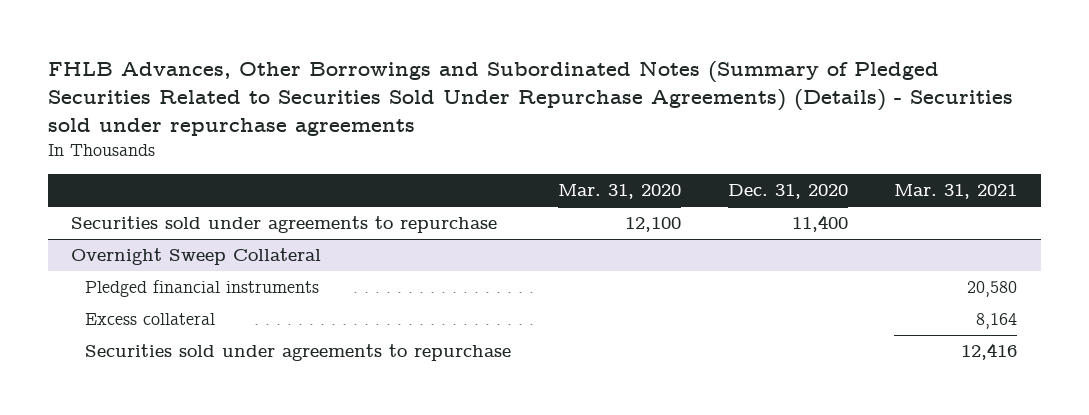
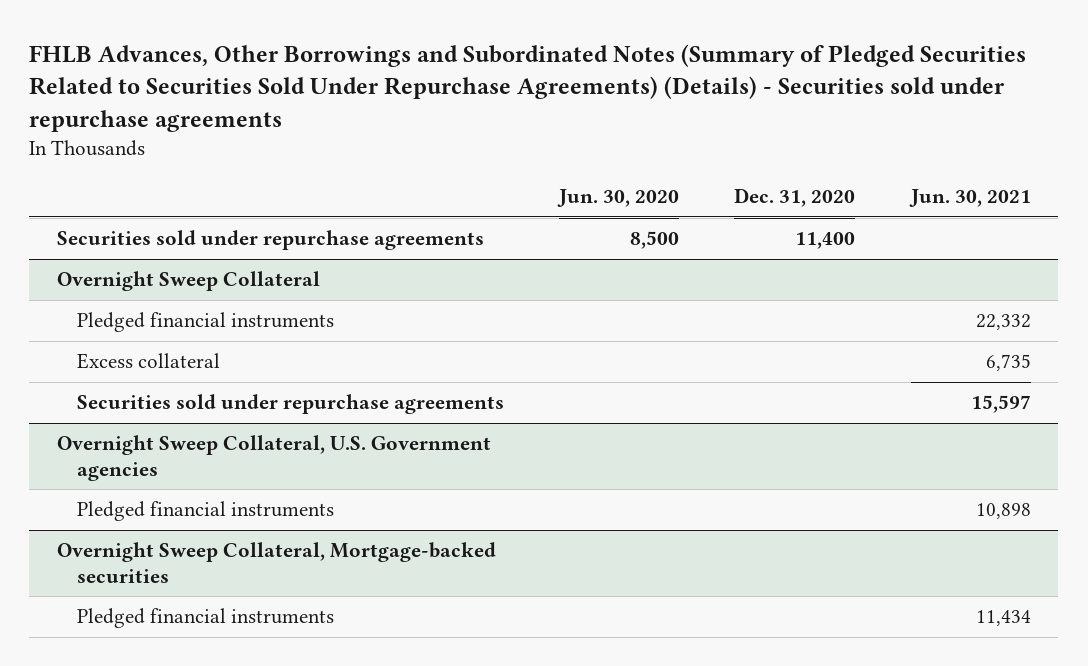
[557,184,681,200] Mar. 31, 2020 -> none
[894,184,1018,200] Mar. 31, 2021 -> none
none -> [557,189,680,208] Jun. 30, 2020
none -> [908,189,1031,208] Jun. 30, 2021
[71,216,498,234] Securities sold under agreements to repurchase -> [57,230,485,251] Securities sold under repurchase agreements
[84,344,511,362] Securities sold under agreements to repurchase -> [77,394,505,415] Securities sold under repurchase agreements
none -> [57,435,492,481] Overnight Sweep Collateral, U.S. Government agencies
none -> [77,501,335,522] Pledged financial instruments
none -> [57,542,497,583] Overnight Sweep Collateral, Mortgage-backed securities
none -> [77,608,335,629] Pledged financial instruments

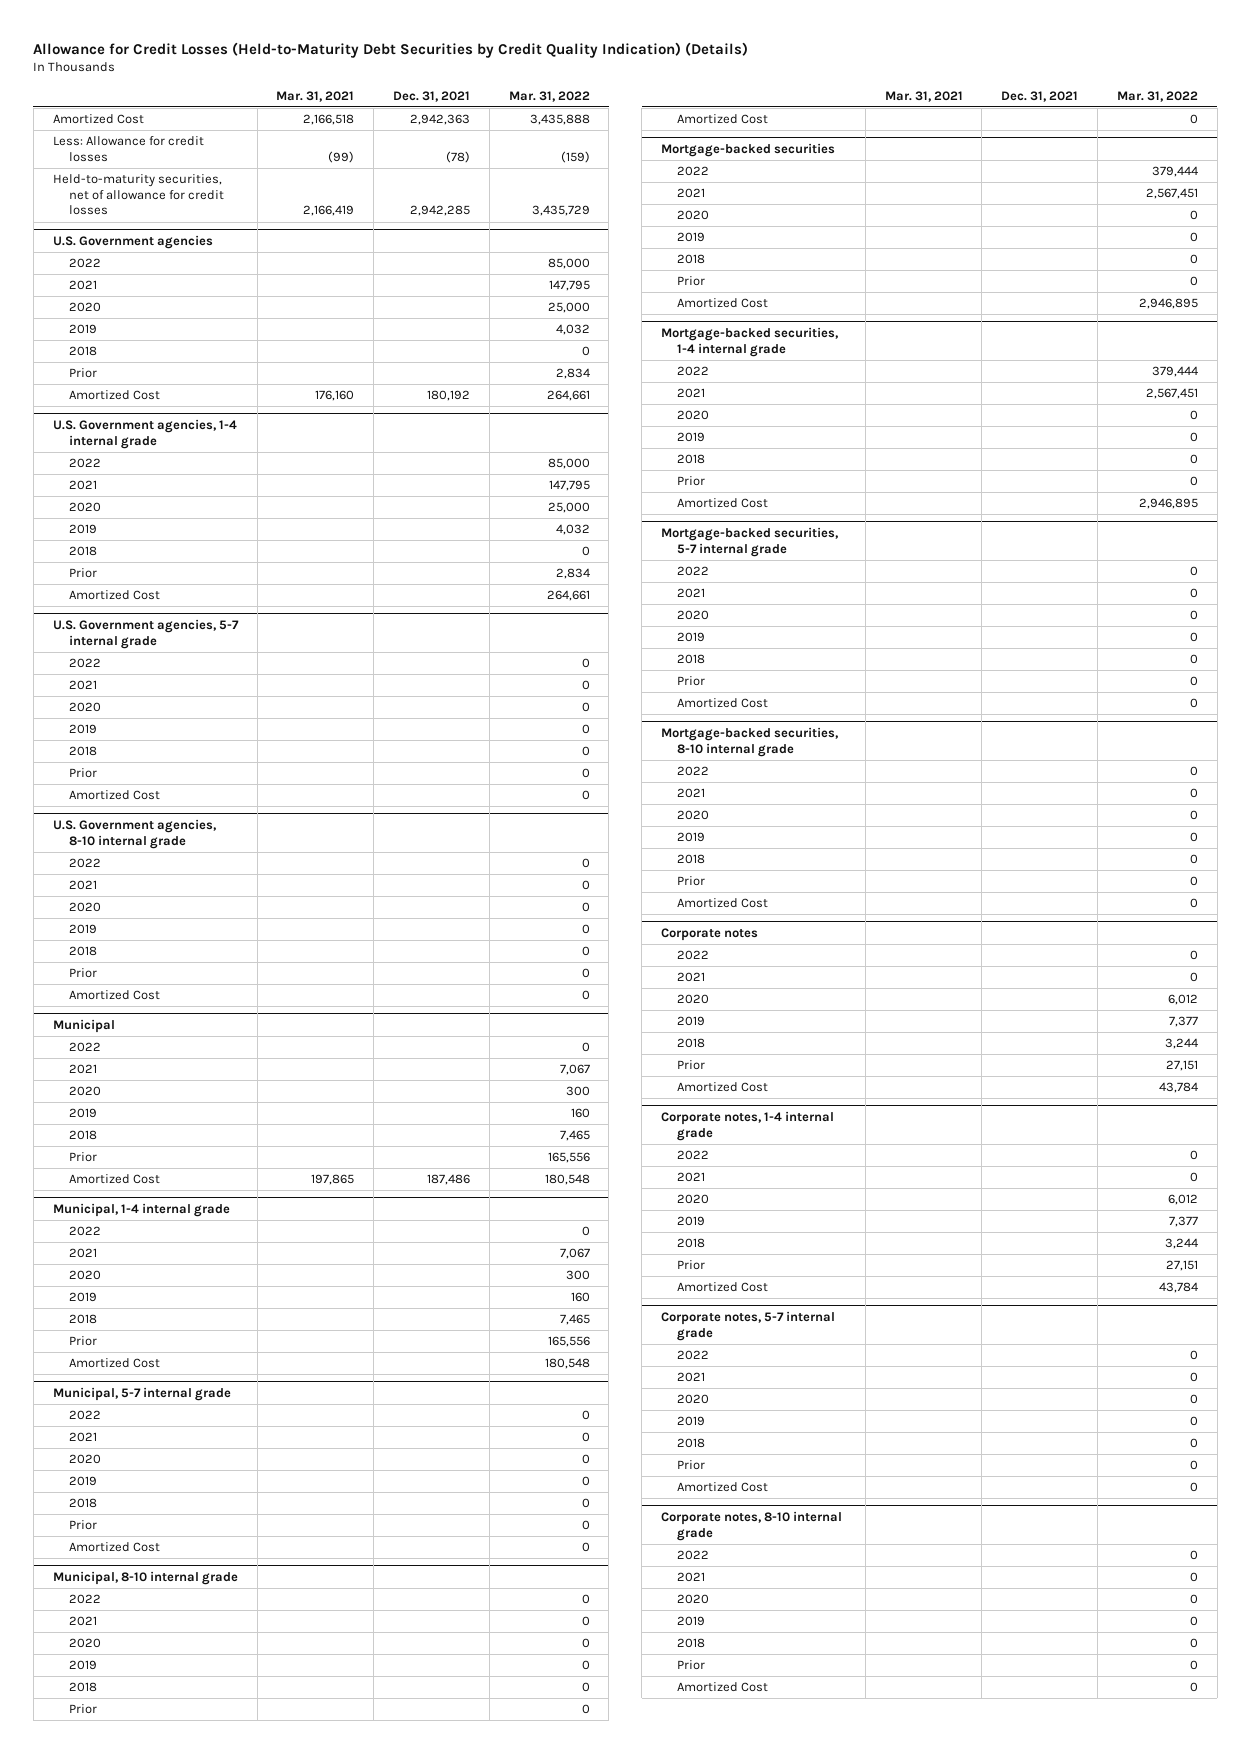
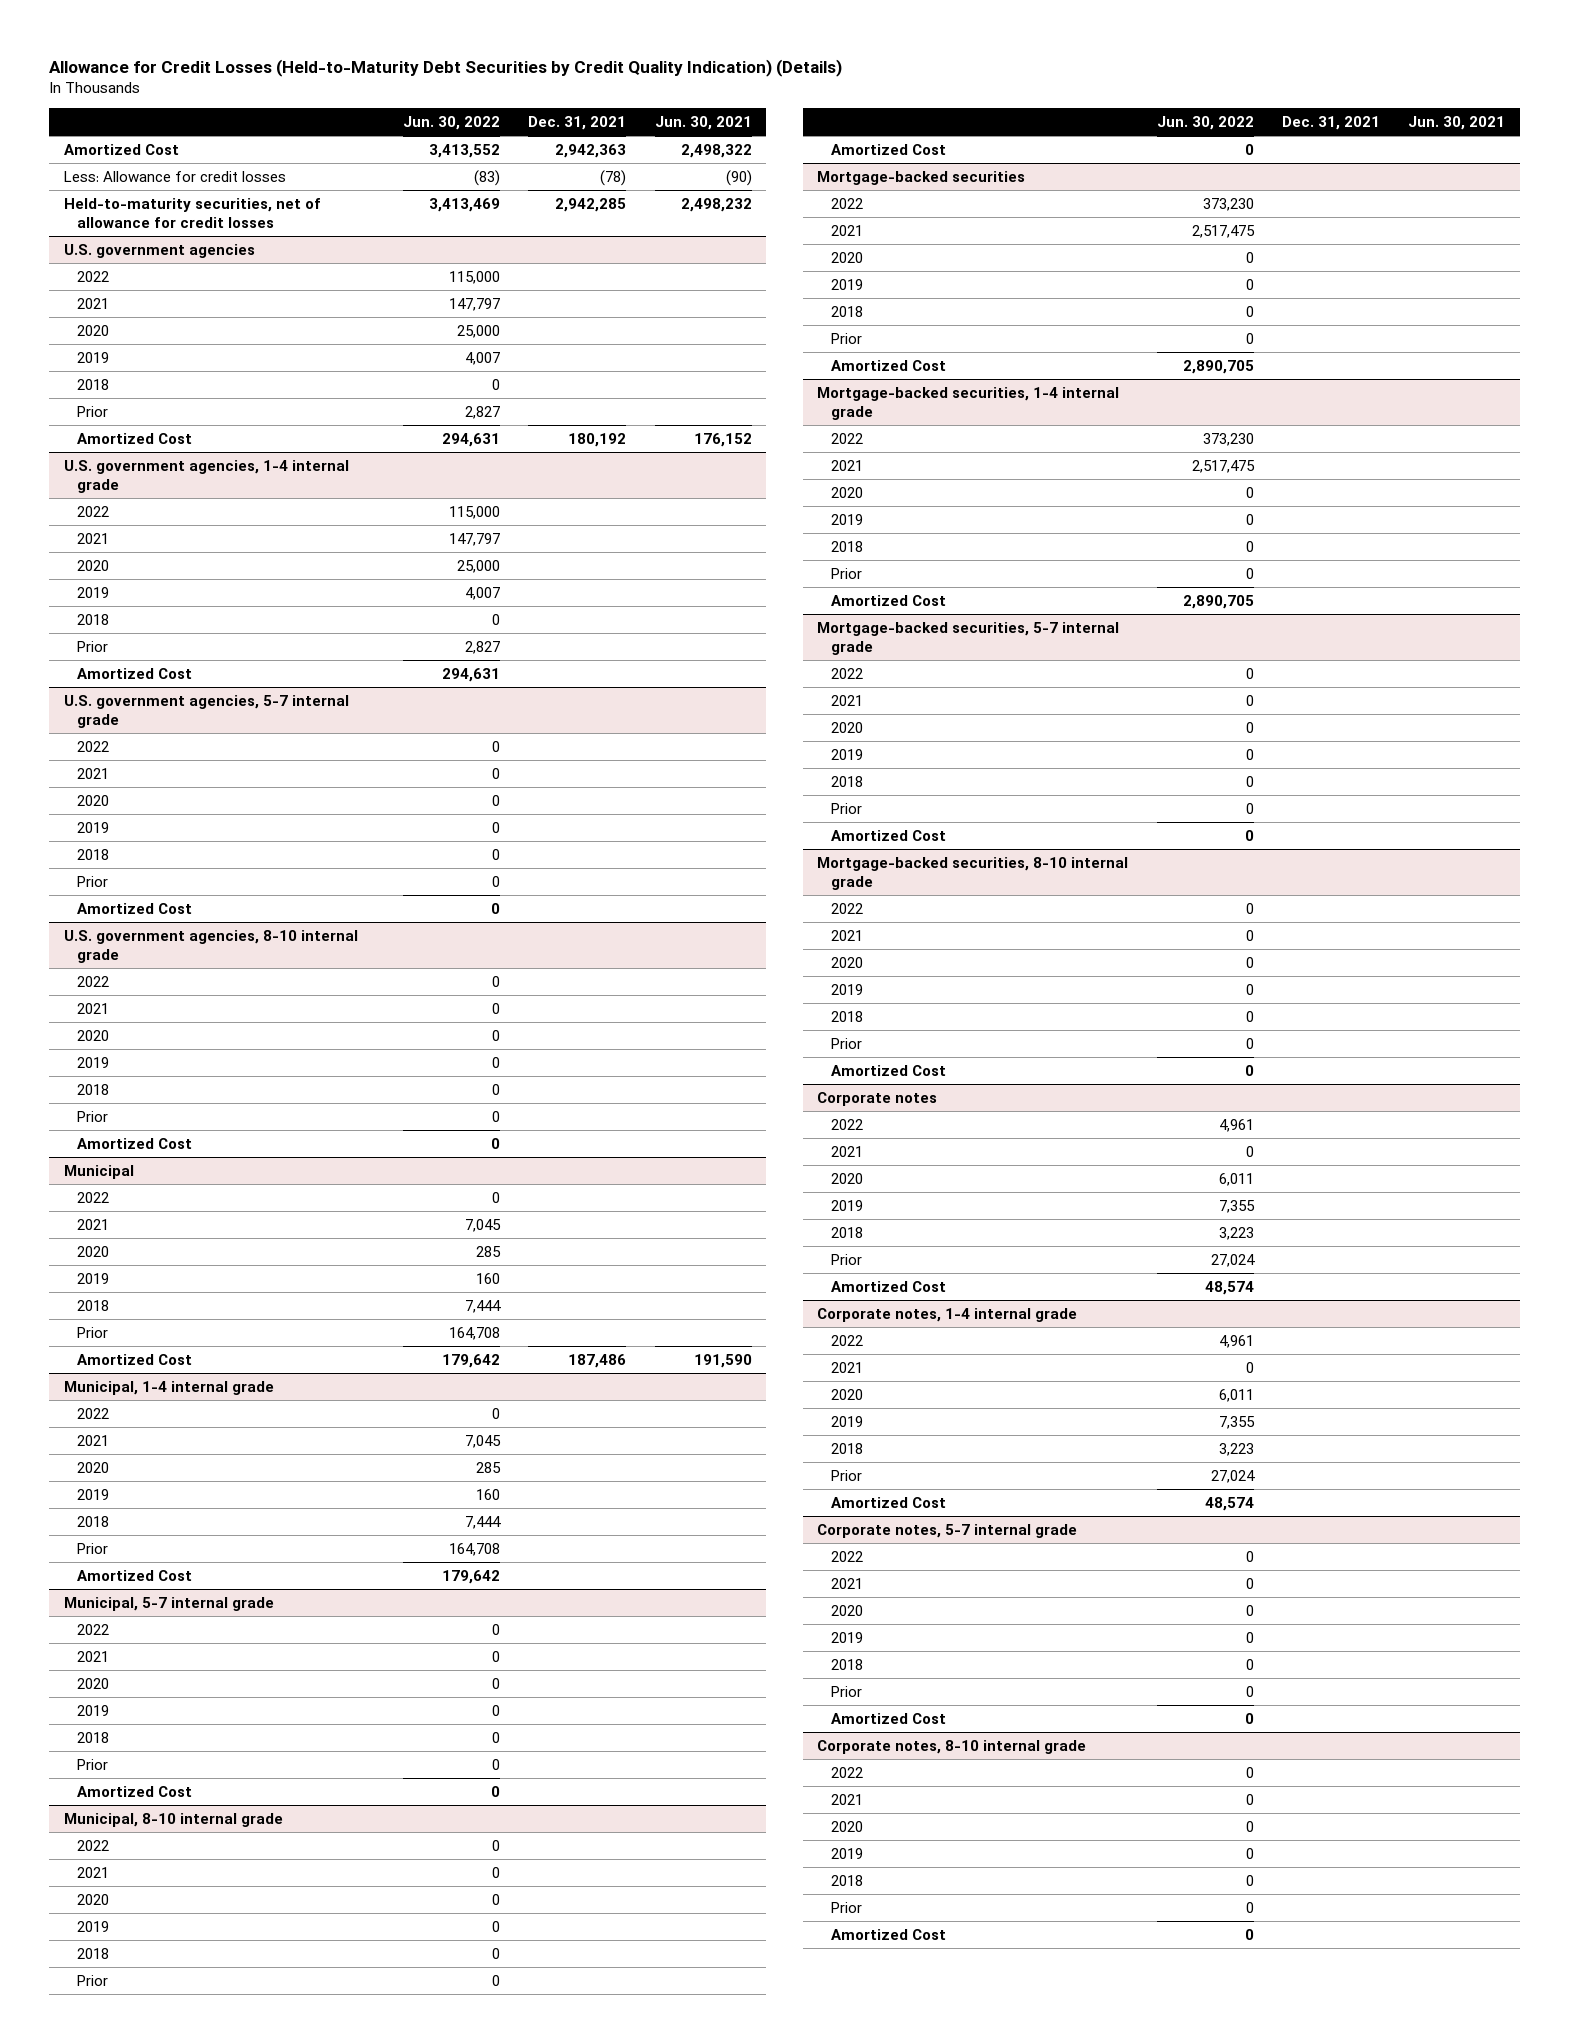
[276,90,355,102] Mar. 31, 2021 -> none
[508,90,590,102] Mar. 31, 2022 -> none
none -> [402,115,500,130] Jun. 30, 2022
none -> [654,115,752,130] Jun. 30, 2021
[52,235,213,250] U.S. Government agencies -> [63,243,255,258] U.S. government agencies
[52,419,237,449] U.S. Government agencies, 1-4 internal grade -> [63,459,349,493] U.S. government agencies, 1-4 internal grade
[52,619,239,649] U.S. Government agencies, 5-7 internal grade -> [63,694,349,728] U.S. government agencies, 5-7 internal grade
[52,819,216,849] U.S. Government agencies, 8-10 internal grade -> [63,929,358,963] U.S. government agencies, 8-10 internal grade

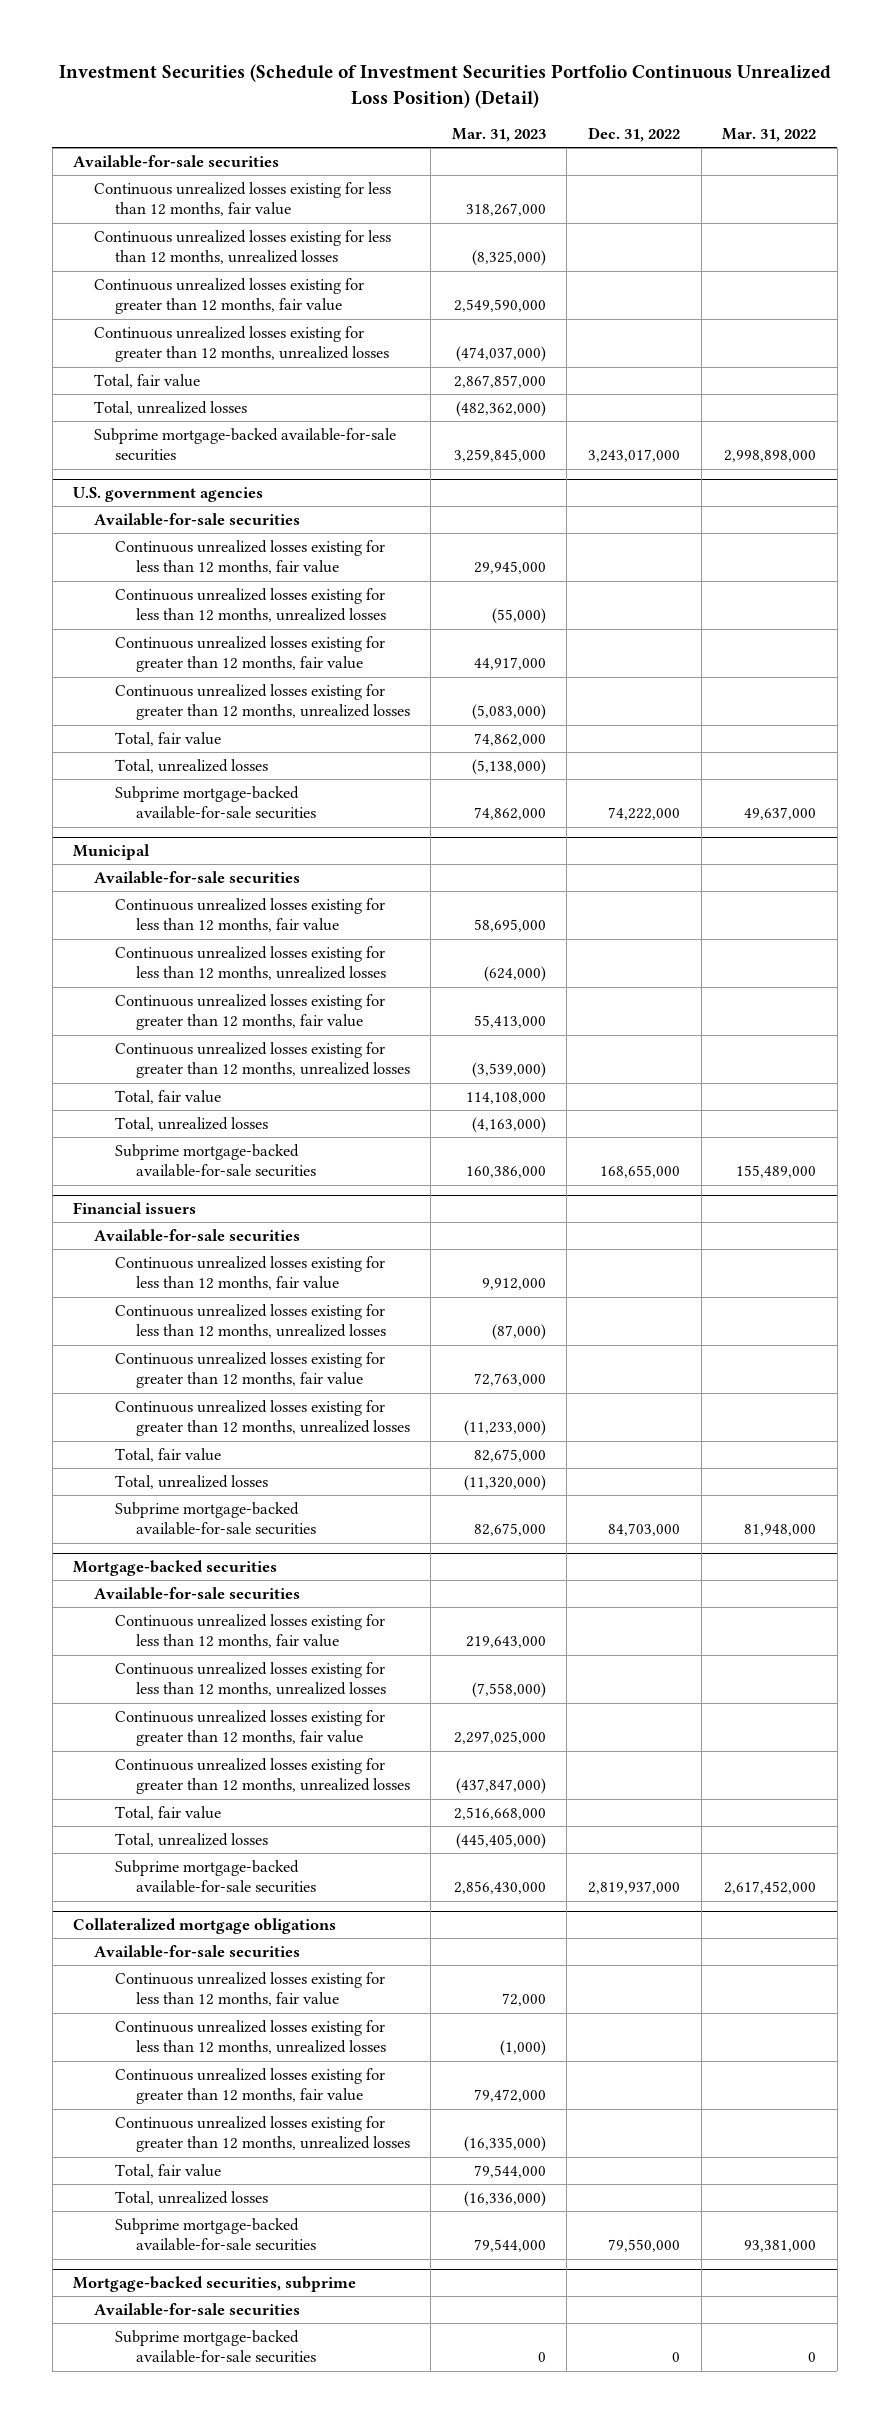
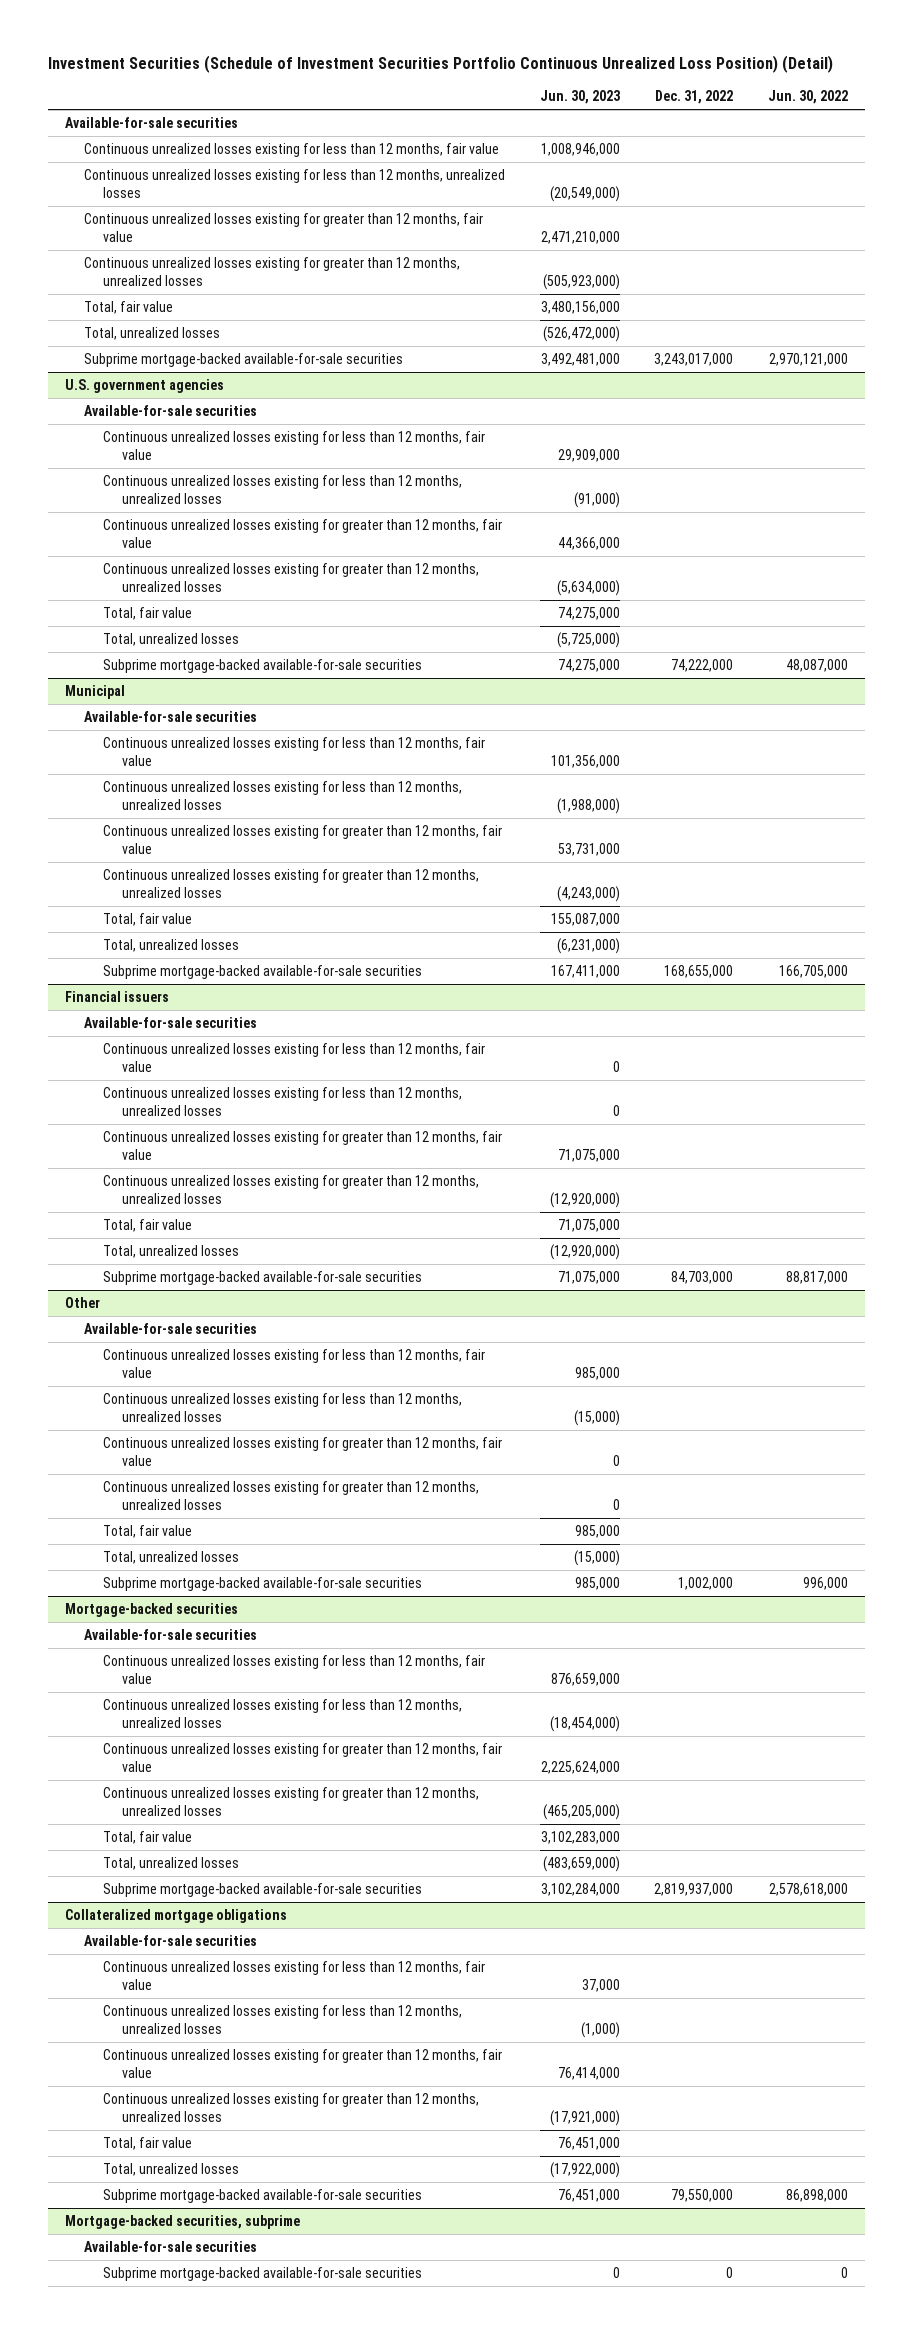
[451,128,546,143] Mar. 31, 2023 -> none
[722,128,817,143] Mar. 31, 2022 -> none
none -> [539,90,620,105] Jun. 30, 2023
none -> [767,90,848,105] Jun. 30, 2022
none -> [64,1296,100,1308] Other
none -> [84,1322,258,1334] Available-for-sale securities
none -> [103,1348,486,1378] Continuous unrealized losses existing for less than 12 months, fair value
none -> [103,1392,463,1422] Continuous unrealized losses existing for less than 12 months, unrealized losses
none -> [103,1436,503,1466] Continuous unrealized losses existing for greater than 12 months, fair value
none -> [103,1480,480,1510] Continuous unrealized losses existing for greater than 12 months, unrealized losses
none -> [103,1524,193,1538] Total, fair value
none -> [103,1550,240,1564] Total, unrealized losses
none -> [103,1576,423,1591] Subprime mortgage-backed available-for-sale securities

